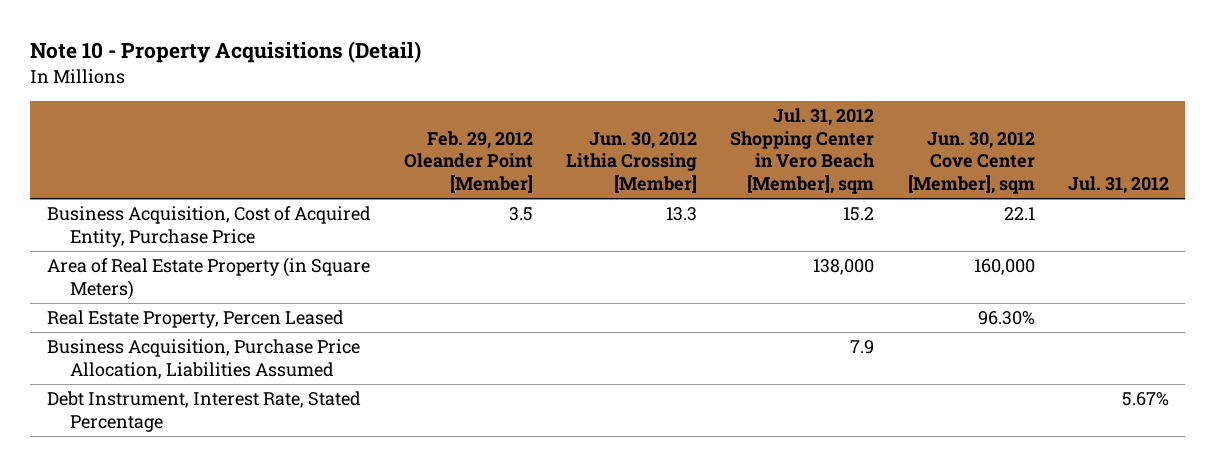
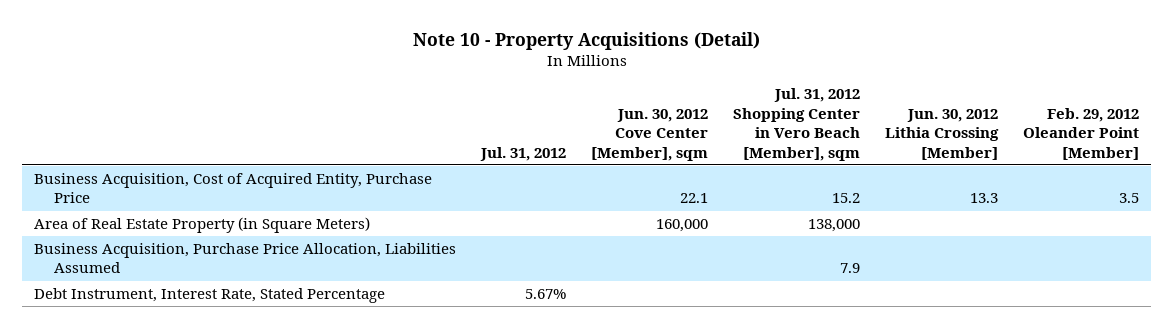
[46,310,344,329] Real Estate Property, Percen Leased -> none

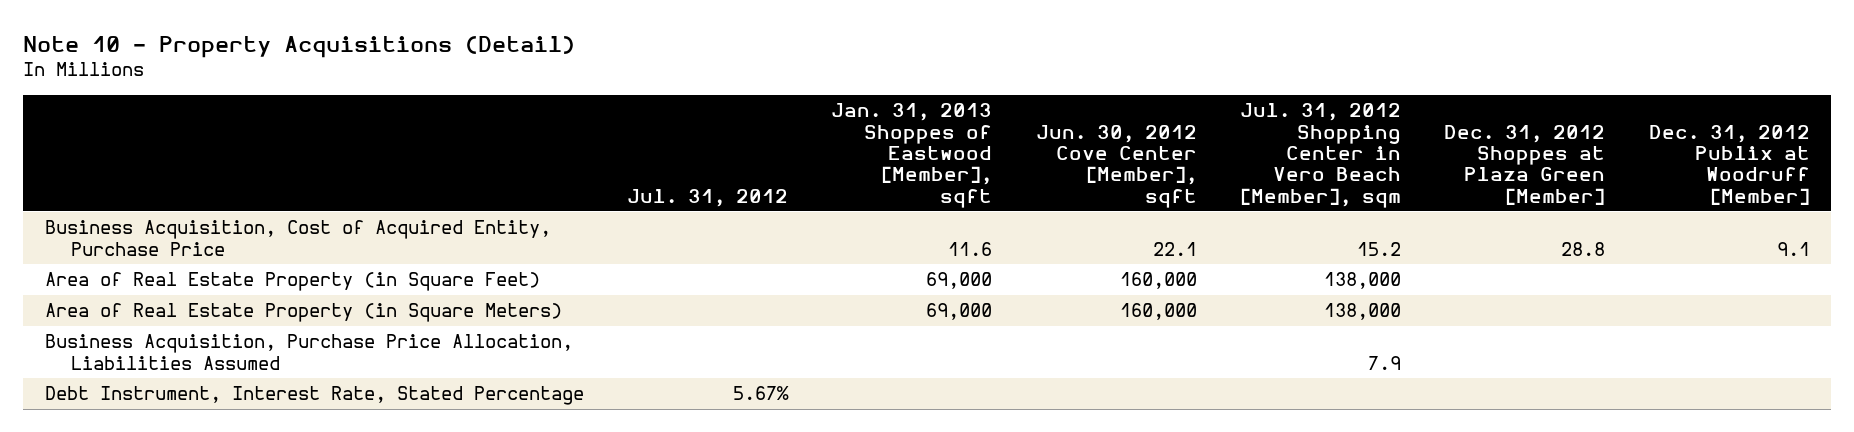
[591,108,709,161] Jun. 30, 2012 Cove Center [Member], sqm -> none
[884,108,999,160] Jun. 30, 2012 Lithia Crossing [Member] -> none
[1022,107,1139,160] Feb. 29, 2012 Oleander Point [Member] -> none
none -> [831,103,993,208] Jan. 31, 2013 Shoppes of Eastwood [Member], sqft
none -> [1035,124,1197,208] Jun. 30, 2012 Cove Center [Member], sqft
none -> [1444,124,1606,205] Dec. 31, 2012 Shoppes at Plaza Green [Member]
none -> [1648,124,1810,205] Dec. 31, 2012 Publix at Woodruff [Member]
none -> [44,272,540,292] Area of Real Estate Property (in Square Feet)

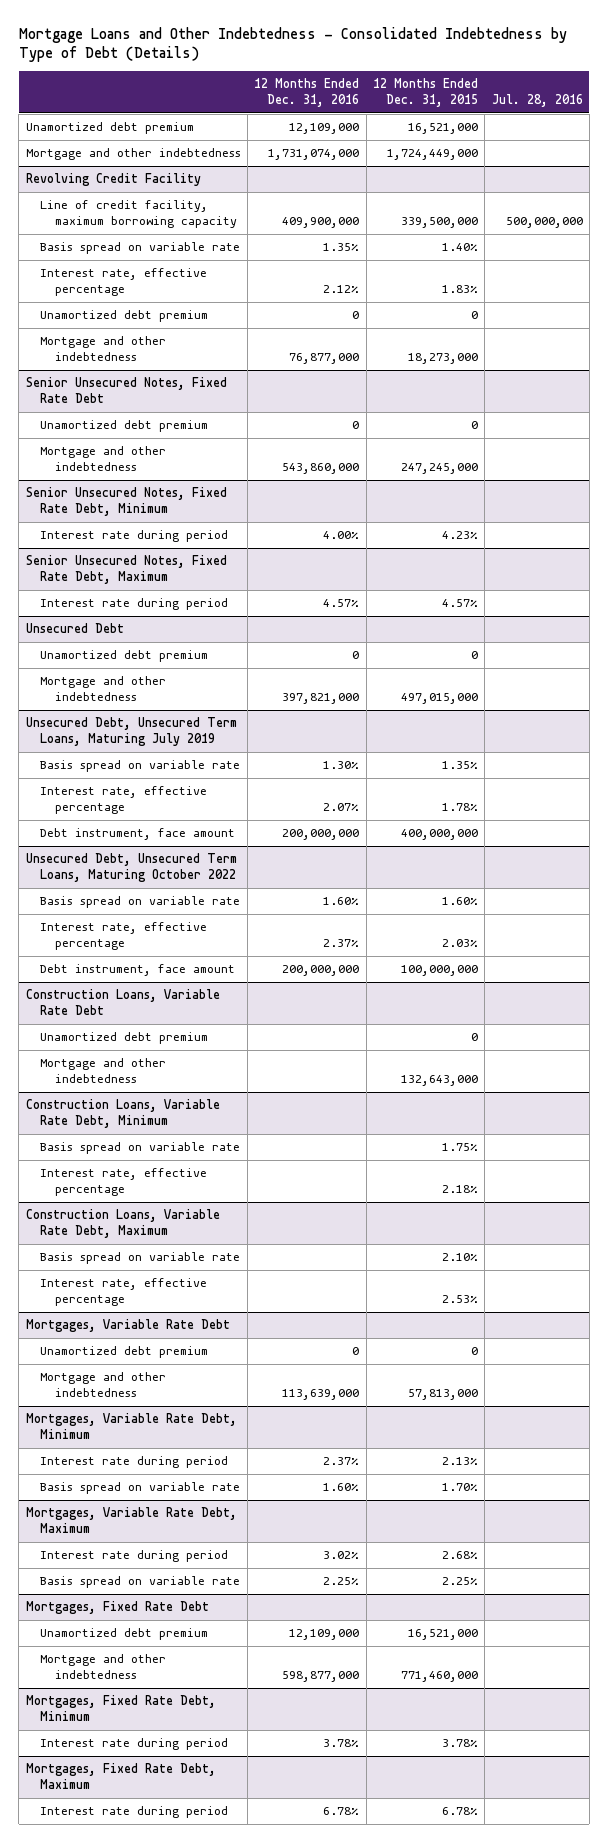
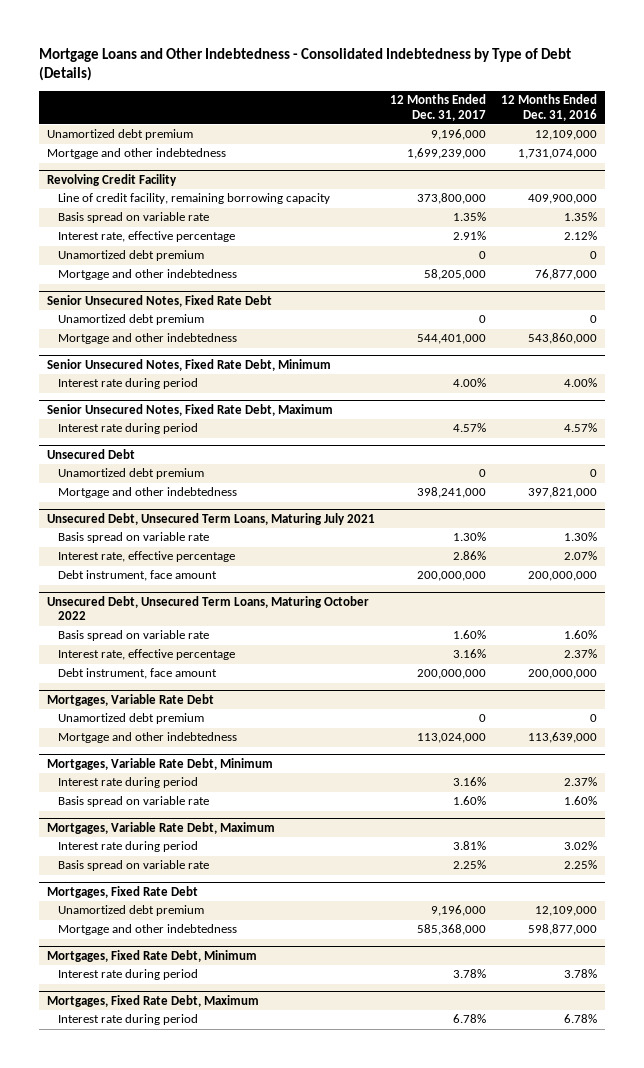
[372,78,478,108] 12 Months Ended Dec. 31, 2015 -> none
[491,94,583,108] Jul. 28, 2016 -> none
none -> [390,93,487,121] 12 Months Ended Dec. 31, 2017
[40,200,238,229] Line of credit facility, maximum borrowing capacity -> [57,193,330,205] Line of credit facility, remaining borrowing capacity
[25,717,237,747] Unsecured Debt, Unsecured Term Loans, Maturing July 2019 -> [46,512,375,525] Unsecured Debt, Unsecured Term Loans, Maturing July 2021
[25,989,220,1016] Construction Loans, Variable Rate Debt -> none
[40,1032,209,1045] Unamortized debt premium -> none
[40,1058,167,1084] Mortgage and other indebtedness -> none
[25,1099,220,1129] Construction Loans, Variable Rate Debt, Minimum -> none
[40,1142,241,1155] Basis spread on variable rate -> none
[40,1168,208,1197] Interest rate, effective percentage -> none
[25,1209,220,1239] Construction Loans, Variable Rate Debt, Maximum -> none
[40,1252,241,1265] Basis spread on variable rate -> none
[40,1278,208,1307] Interest rate, effective percentage -> none

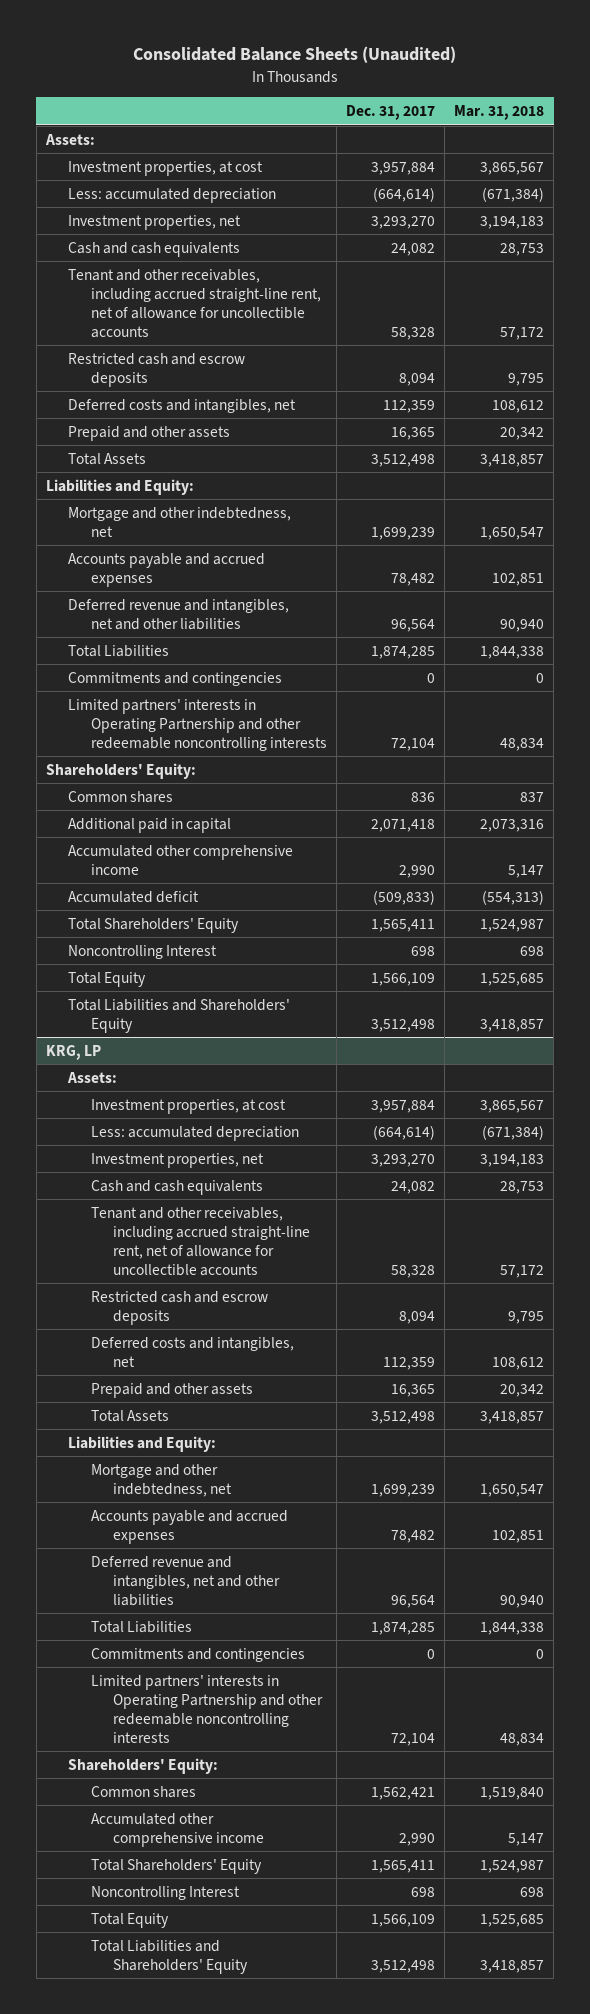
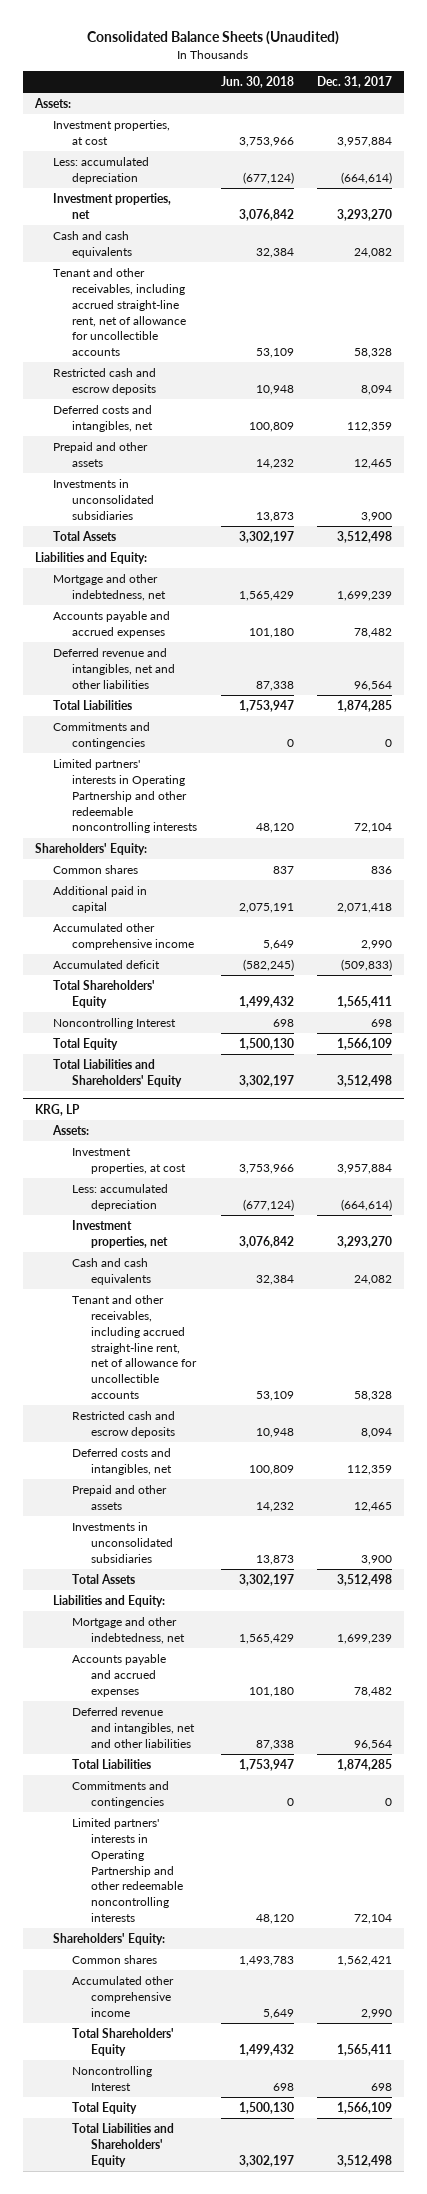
[453,105,544,121] Mar. 31, 2018 -> none
none -> [220,75,294,88] Jun. 30, 2018
[390,426,435,440] 16,365 -> [353,458,392,469] 12,465
none -> [53,479,155,520] Investments in unconsolidated subsidiaries
[390,1383,435,1397] 16,365 -> [353,1501,392,1512] 12,465
none -> [72,1522,173,1563] Investments in unconsolidated subsidiaries

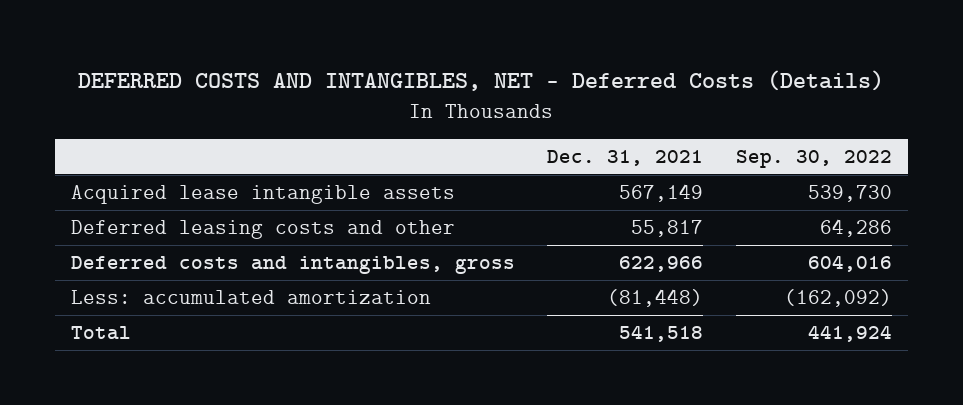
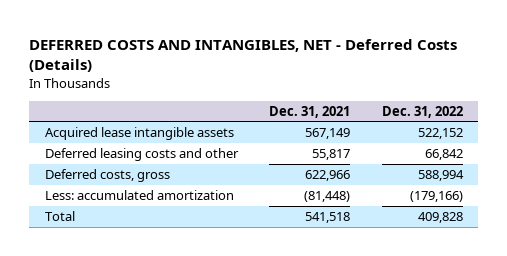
[735,150,892,169] Sep. 30, 2022 -> none
none -> [381,105,463,118] Dec. 31, 2022
[71,255,516,274] Deferred costs and intangibles, gross -> [44,169,170,183] Deferred costs, gross

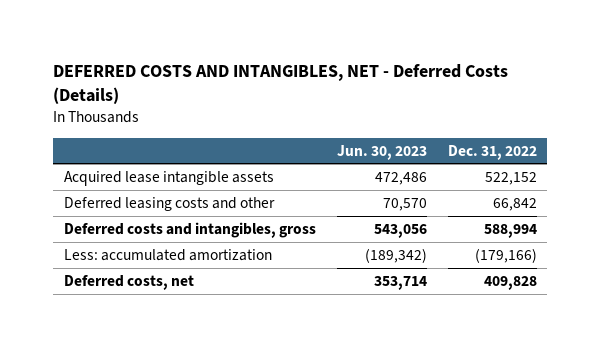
[269,105,351,118] Dec. 31, 2021 -> none
none -> [336,144,427,160] Jun. 30, 2023
[44,169,170,183] Deferred costs, gross -> [63,221,316,238] Deferred costs and intangibles, gross
[44,211,75,222] Total -> [63,274,194,290] Deferred costs, net

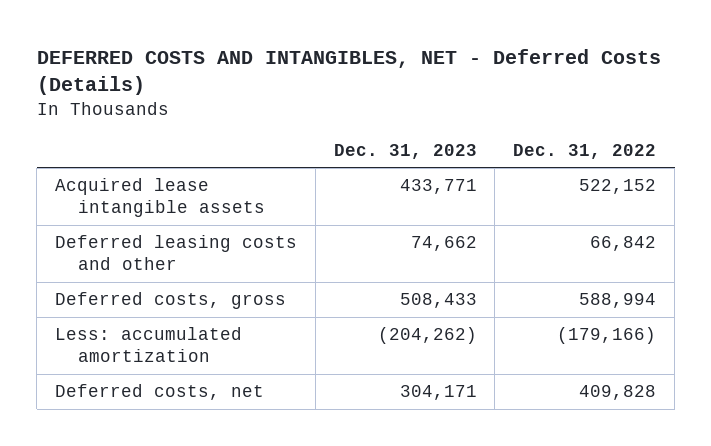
[336,144,427,160] Jun. 30, 2023 -> none
none -> [333,143,477,159] Dec. 31, 2023
[63,221,316,238] Deferred costs and intangibles, gross -> [55,292,287,310] Deferred costs, gross

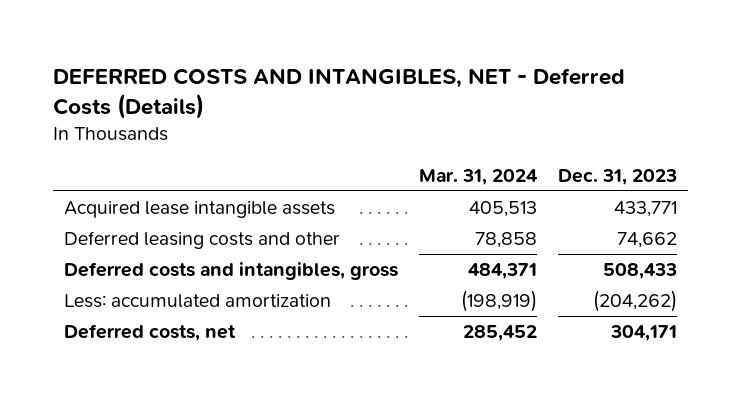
[513,143,657,159] Dec. 31, 2022 -> none
none -> [418,169,538,186] Mar. 31, 2024
[55,292,287,310] Deferred costs, gross -> [63,261,398,280] Deferred costs and intangibles, gross

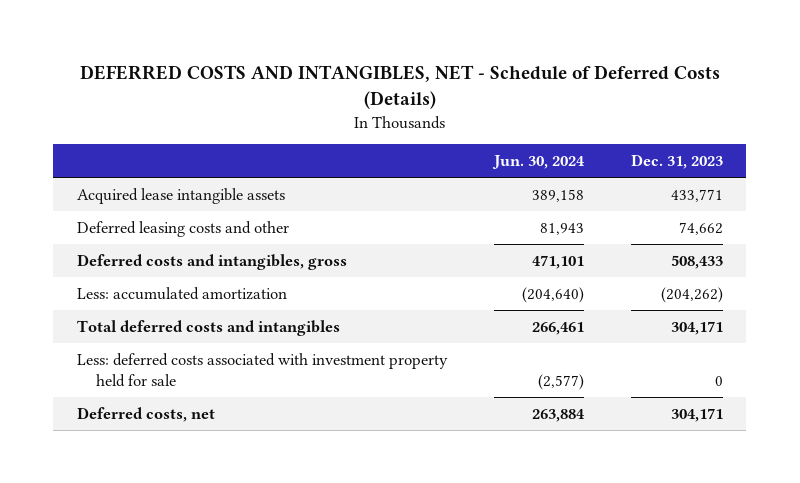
[53,67,626,120] DEFERRED COSTS AND INTANGIBLES, NET - Deferred Costs (Details) -> [79,65,720,110] DEFERRED COSTS AND INTANGIBLES, NET - Schedule of Deferred Costs (Details)
[418,169,538,186] Mar. 31, 2024 -> none
none -> [492,155,586,170] Jun. 30, 2024
none -> [76,319,340,336] Total deferred costs and intangibles
none -> [76,352,448,387] Less: deferred costs associated with investment property held for sale

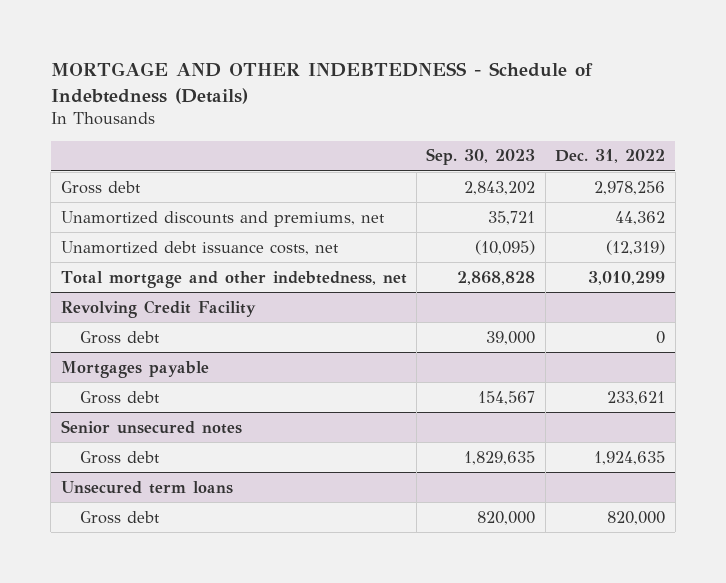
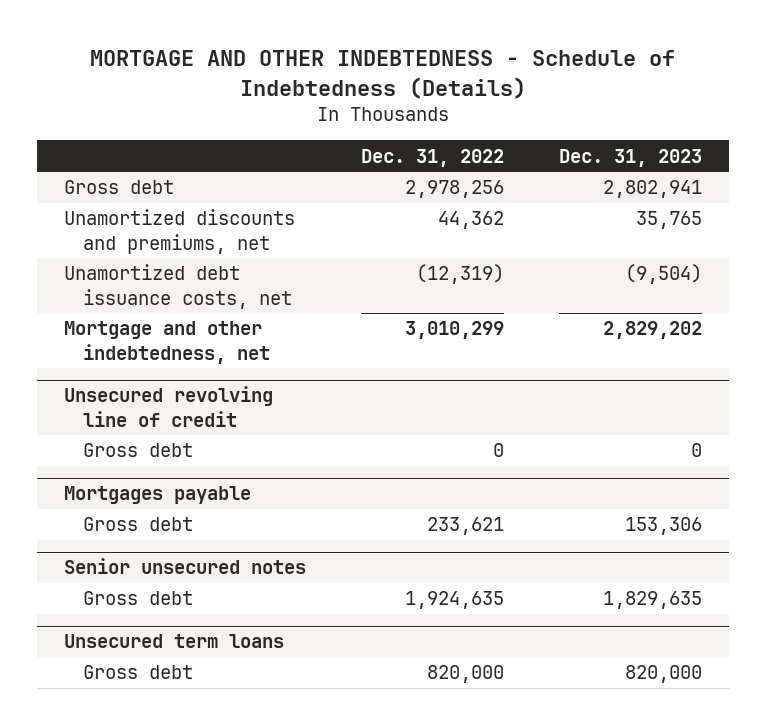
[426,148,536,166] Sep. 30, 2023 -> none
none -> [558,148,702,167] Dec. 31, 2023
[60,270,407,288] Total mortgage and other indebtedness, net -> [64,321,271,364] Mortgage and other indebtedness, net
[60,299,256,318] Revolving Credit Facility -> [64,386,274,427] Unsecured revolving line of credit

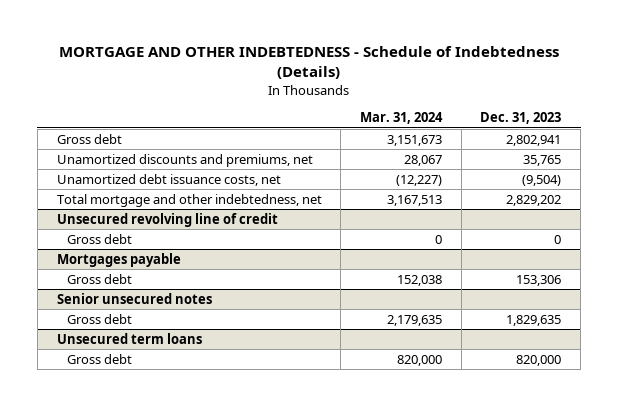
[361,148,505,167] Dec. 31, 2022 -> none
none -> [359,112,443,125] Mar. 31, 2024
[64,321,271,364] Mortgage and other indebtedness, net -> [56,193,322,207] Total mortgage and other indebtedness, net

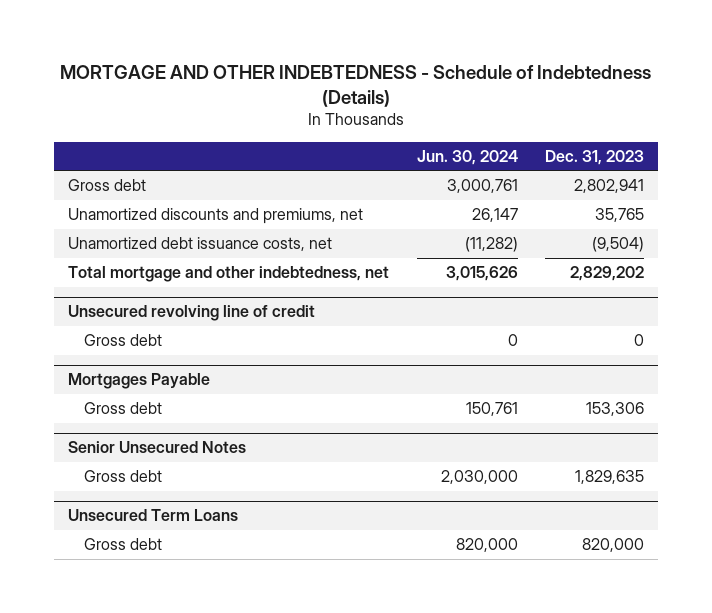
[359,112,443,125] Mar. 31, 2024 -> none
none -> [416,149,518,165] Jun. 30, 2024
[56,252,181,267] Mortgages payable -> [67,373,210,390] Mortgages Payable
[56,292,212,304] Senior unsecured notes -> [67,441,246,454] Senior Unsecured Notes
[56,332,202,344] Unsecured term loans -> [67,509,238,522] Unsecured Term Loans

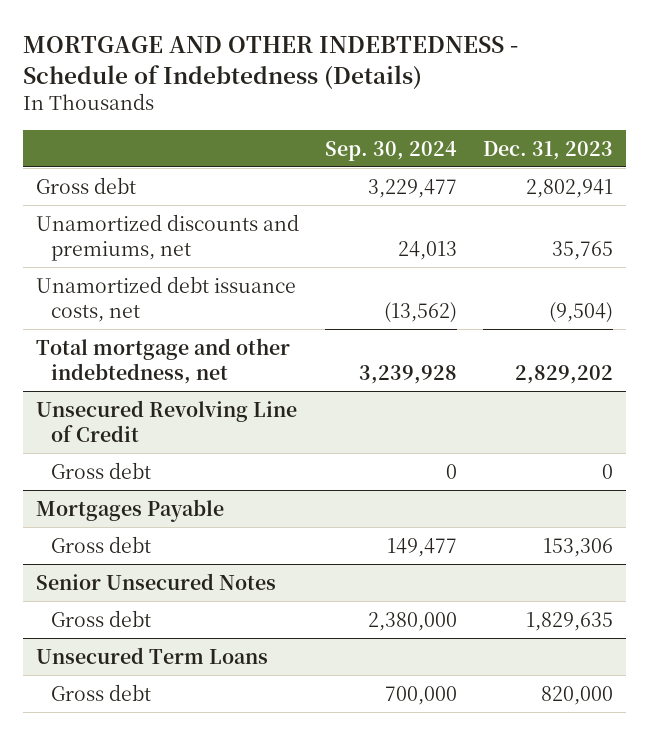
[416,149,518,165] Jun. 30, 2024 -> none
none -> [324,140,457,161] Sep. 30, 2024
[67,305,315,322] Unsecured revolving line of credit -> [36,399,298,442] Unsecured Revolving Line of Credit

